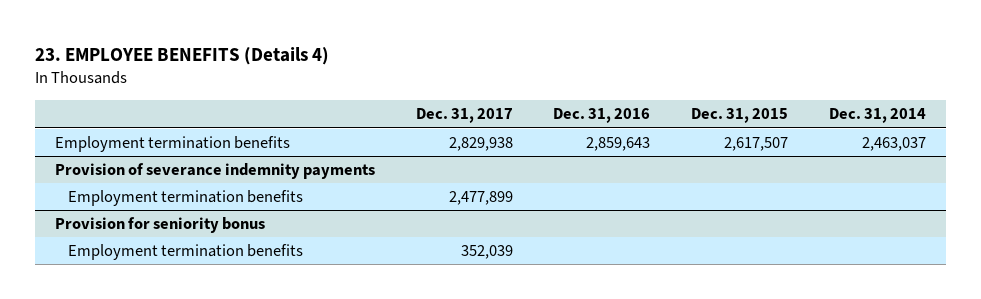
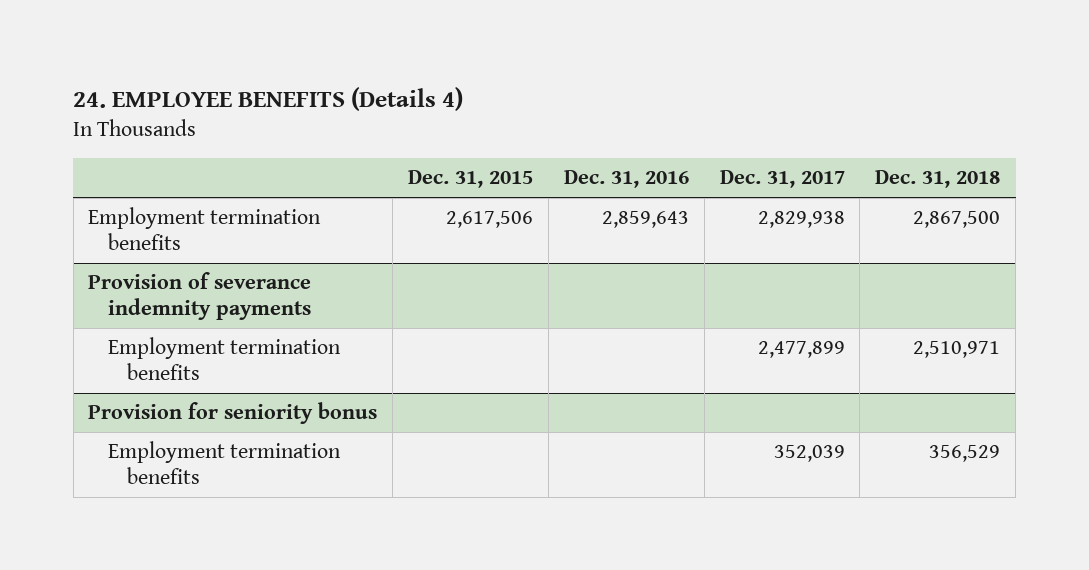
[34,46,329,65] 23. EMPLOYEE BENEFITS (Details 4) -> [73,86,464,111] 24. EMPLOYEE BENEFITS (Details 4)
[828,108,926,124] Dec. 31, 2014 -> none
none -> [875,170,1001,189] Dec. 31, 2018
[723,137,788,152] 2,617,507 -> [446,211,534,229] 2,617,506

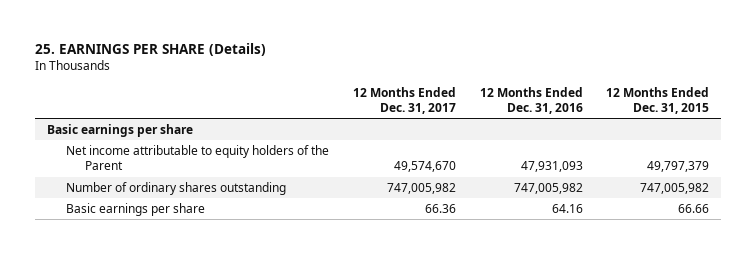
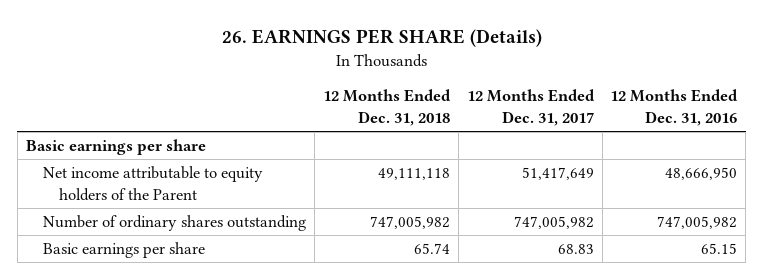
[35,42,267,56] 25. EARNINGS PER SHARE (Details) -> [221,29,542,48] 26. EARNINGS PER SHARE (Details)
[606,86,710,114] 12 Months Ended Dec. 31, 2015 -> none
none -> [322,89,451,127] 12 Months Ended Dec. 31, 2018
[393,161,456,173] 49,574,670 -> [521,167,594,181] 51,417,649
[520,161,583,173] 47,931,093 -> [665,167,738,181] 48,666,950
[424,204,456,214] 66.36 -> [557,244,594,255] 68.83
[551,204,583,214] 64.16 -> [701,243,738,255] 65.15

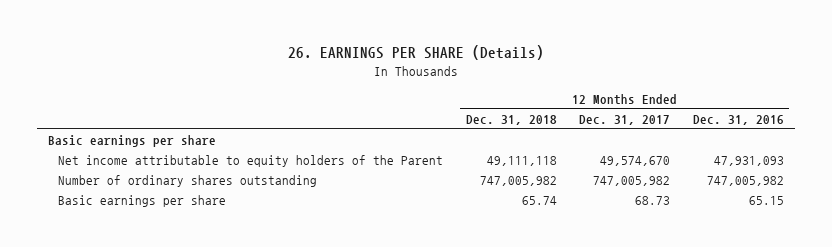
[521,167,594,181] 51,417,649 -> [600,156,671,167] 49,574,670
[665,167,738,181] 48,666,950 -> [713,156,784,167] 47,931,093
[557,244,594,255] 68.83 -> [635,196,671,206] 68.73

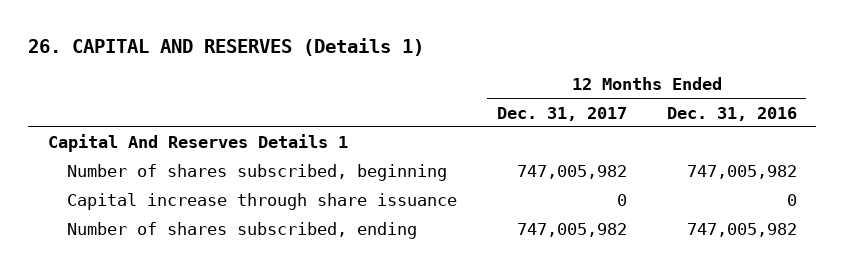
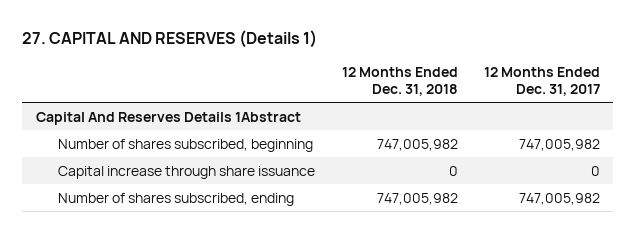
[27,38,424,57] 26. CAPITAL AND RESERVES (Details 1) -> [22,30,318,49] 27. CAPITAL AND RESERVES (Details 1)
[666,106,797,121] Dec. 31, 2016 -> none
none -> [341,66,458,96] 12 Months Ended Dec. 31, 2018
[47,134,348,153] Capital And Reserves Details 1 -> [35,111,301,125] Capital And Reserves Details 1Abstract

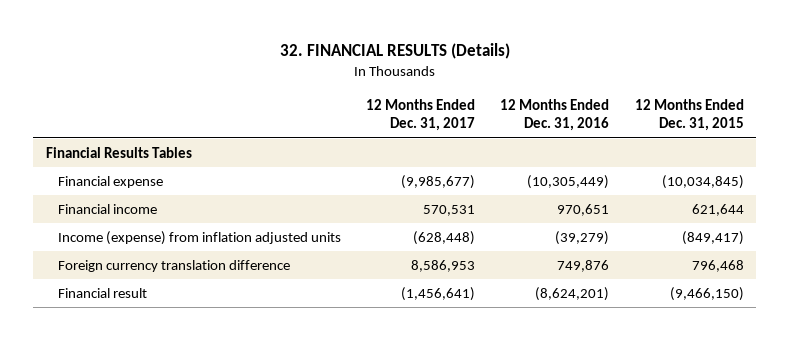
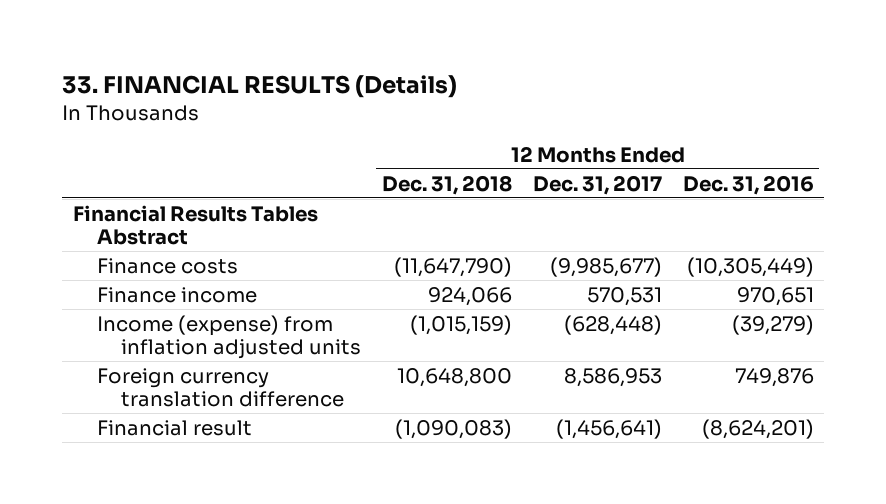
[279,43,510,60] 32. FINANCIAL RESULTS (Details) -> [62,75,458,99] 33. FINANCIAL RESULTS (Details)
[634,98,744,132] 12 Months Ended Dec. 31, 2015 -> none
none -> [381,174,512,195] Dec. 31, 2018
[45,146,192,158] Financial Results Tables -> [72,204,318,246] Financial Results Tables Abstract
[57,175,163,188] Financial expense -> [96,257,238,274] Finance costs
[57,203,157,214] Financial income -> [96,286,257,303] Finance income

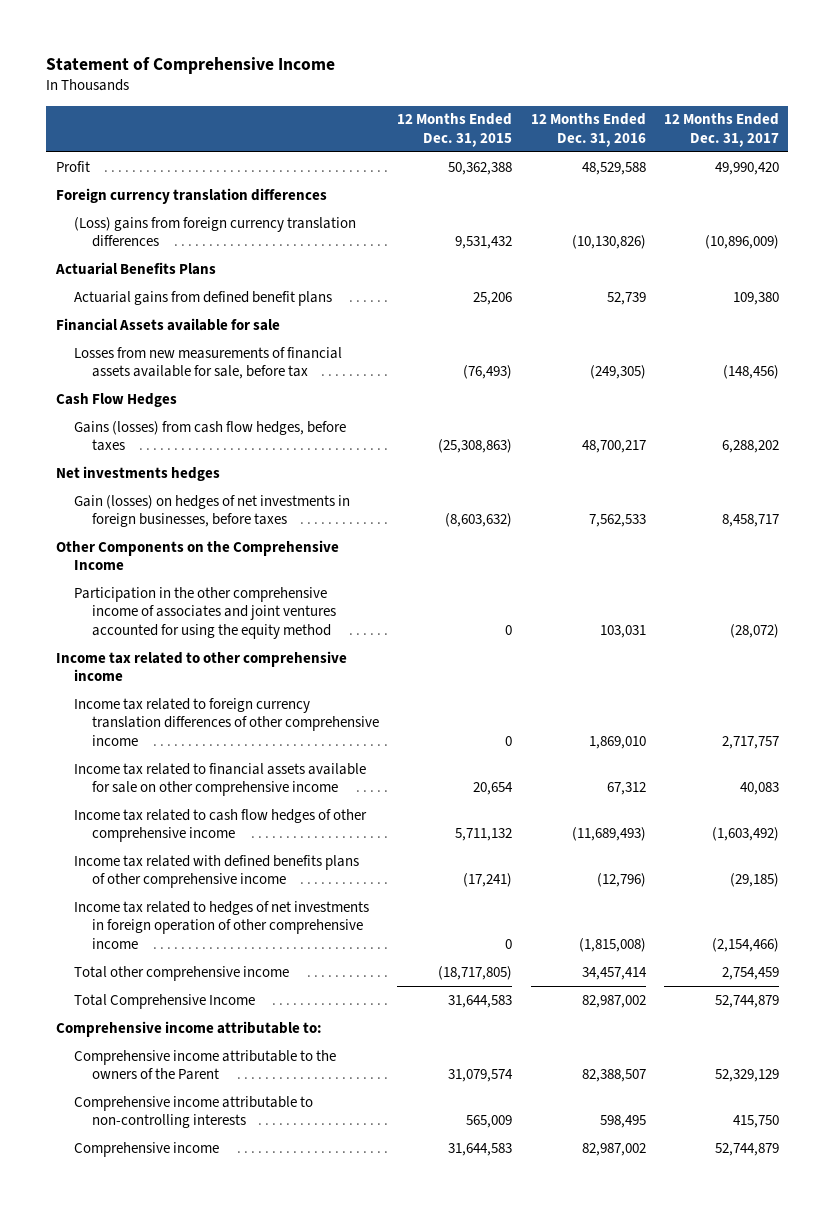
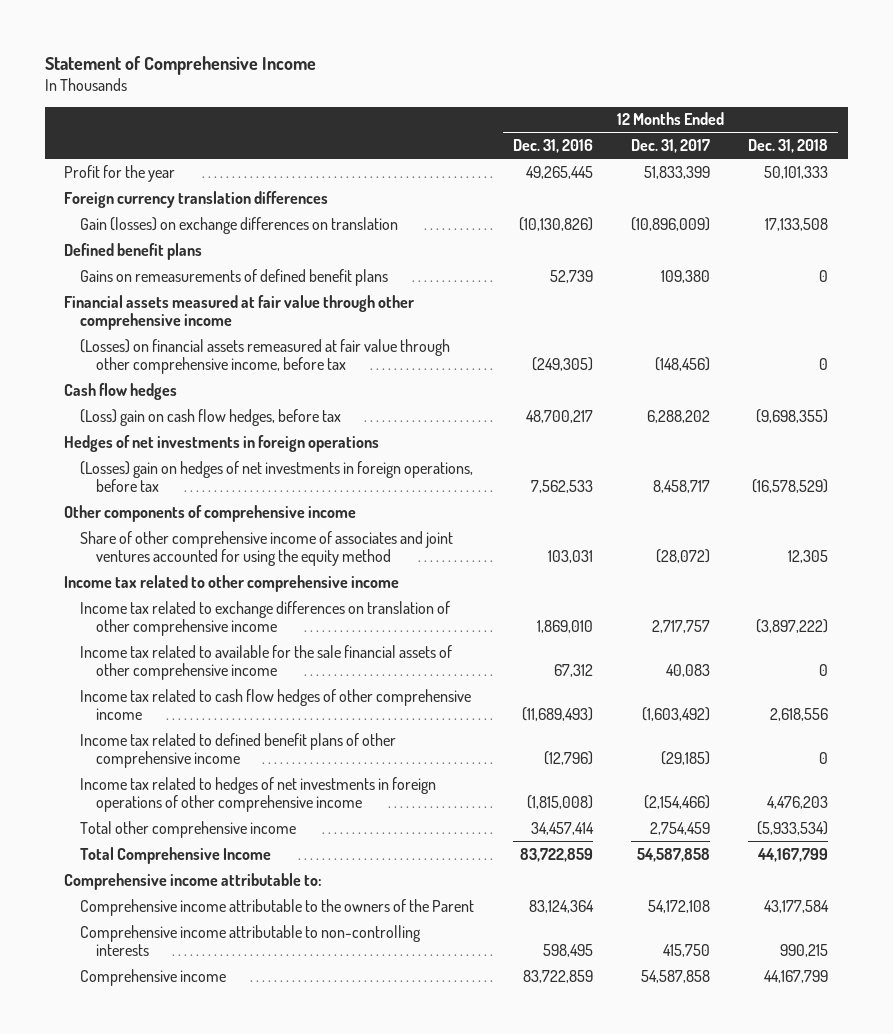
[397,113,513,148] 12 Months Ended Dec. 31, 2015 -> none
none -> [748,139,829,154] Dec. 31, 2018
[55,160,90,172] Profit -> [64,164,176,182] Profit for the year
[581,161,646,175] 48,529,588 -> [525,165,593,179] 49,265,445
[715,161,780,175] 49,990,420 -> [644,165,711,179] 51,833,399
[73,216,356,248] (Loss) gains from foreign currency translation differences -> [80,216,399,234] Gain (losses) on exchange differences on translation
[54,261,216,275] Actuarial Benefits Plans -> [64,242,203,260] Defined benefit plans
[73,290,332,306] Actuarial gains from defined benefit plans -> [80,268,389,286] Gains on remeasurements of defined benefit plans
[55,317,280,331] Financial Assets available for sale -> [64,294,415,330] Financial assets measured at fair value through other comprehensive income
[73,346,342,380] Losses from new measurements of financial assets available for sale, before tax -> [80,338,451,374] (Losses) on financial assets remeasured at fair value through other comprehensive income, before tax
[55,392,177,407] Cash Flow Hedges -> [64,382,178,400] Cash flow hedges
[73,420,346,452] Gains (losses) from cash flow hedges, before taxes -> [80,408,342,426] (Loss) gain on cash flow hedges, before tax
[55,465,220,481] Net investments hedges -> [64,434,380,452] Hedges of net investments in foreign operations
[73,494,350,528] Gain (losses) on hedges of net investments in foreign businesses, before taxes -> [80,460,474,492] (Losses) gain on hedges of net investments in foreign operations, before tax
[55,539,339,571] Other Components on the Comprehensive Income -> [64,504,357,522] Other components of comprehensive income
[73,586,336,640] Participation in the other comprehensive income of associates and joint ventures accounted for using the equity method -> [80,530,454,566] Share of other comprehensive income of associates and joint ventures accounted for using the equity method
[73,697,379,747] Income tax related to foreign currency translation differences of other comprehensive income -> [80,600,451,636] Income tax related to exchange differences on translation of other comprehensive income
[73,762,366,797] Income tax related to financial assets available for sale on other comprehensive income -> [80,644,453,680] Income tax related to available for the sale financial assets of other comprehensive income
[73,854,359,889] Income tax related with defined benefits plans of other comprehensive income -> [80,732,397,768] Income tax related to defined benefit plans of other comprehensive income
[73,900,369,950] Income tax related to hedges of net investments in foreign operation of other comprehensive income -> [80,776,437,812] Income tax related to hedges of net investments in foreign operations of other comprehensive income
[581,994,646,1008] 82,987,002 -> [519,847,593,862] 83,722,859
[715,994,780,1008] 52,744,879 -> [637,847,711,862] 54,587,858
[581,1069,646,1083] 82,388,507 -> [528,899,594,913] 83,124,364
[715,1069,780,1083] 52,329,129 -> [648,899,711,913] 54,172,108
[581,1142,646,1156] 82,987,002 -> [522,969,593,983] 83,722,859
[715,1142,780,1156] 52,744,879 -> [641,969,711,983] 54,587,858

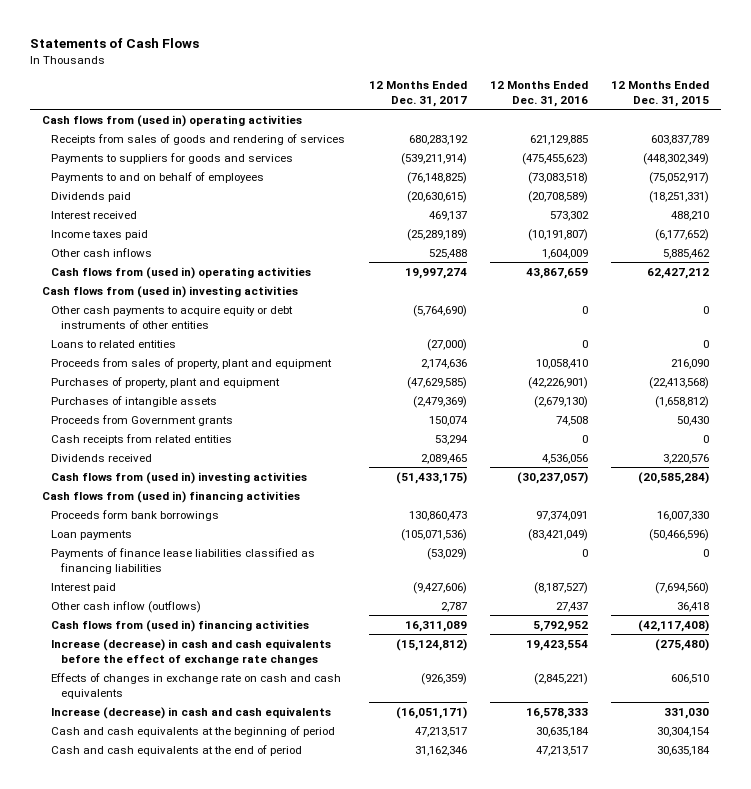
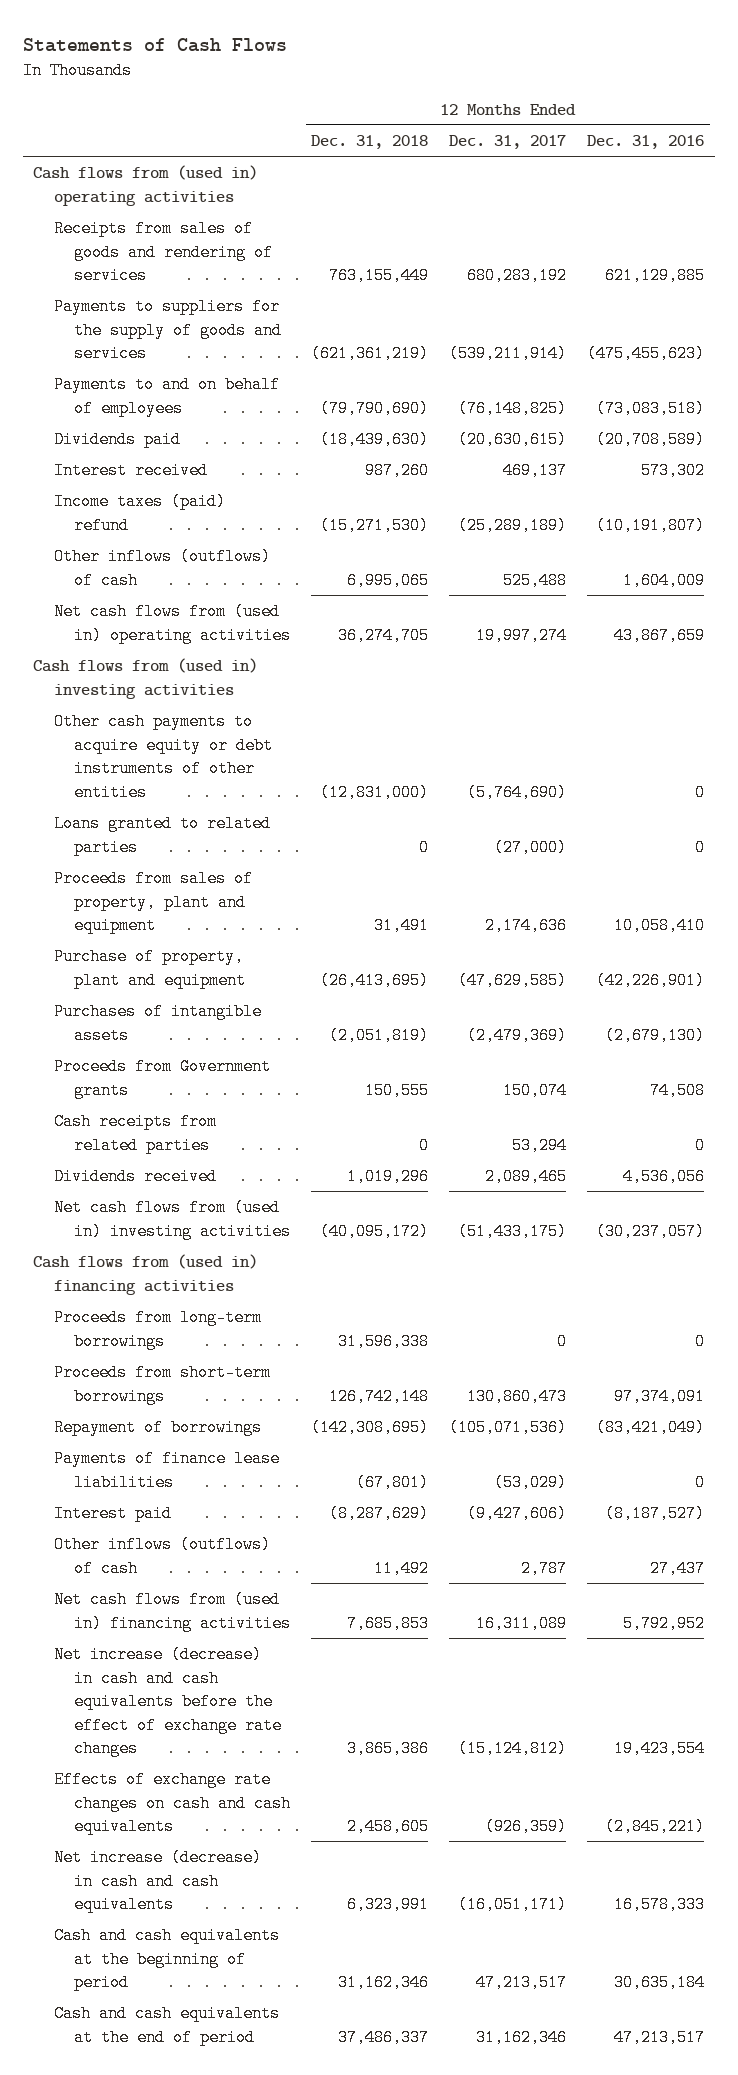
[611,80,710,107] 12 Months Ended Dec. 31, 2015 -> none
none -> [311,135,429,150] Dec. 31, 2018
[51,152,294,164] Payments to suppliers for goods and services -> [53,298,283,363] Payments to suppliers for the supply of goods and services
[51,229,149,240] Income taxes paid -> [53,493,226,534] Income taxes (paid) refund
[51,247,153,257] Other cash inflows -> [53,548,271,589] Other inflows (outflows) of cash
[51,266,312,279] Cash flows from (used in) operating activities -> [53,603,292,644] Net cash flows from (used in) operating activities
[51,339,177,348] Loans to related entities -> [53,815,271,856] Loans granted to related parties
[51,376,281,388] Purchases of property, plant and equipment -> [53,948,247,989] Purchase of property, plant and equipment
[51,433,233,445] Cash receipts from related entities -> [53,1113,217,1154] Cash receipts from related parties
[51,471,308,484] Cash flows from (used in) investing activities -> [53,1199,292,1240] Net cash flows from (used in) investing activities
none -> [53,1309,262,1350] Proceeds from long-term borrowings
[51,509,220,521] Proceeds form bank borrowings -> [53,1364,271,1405] Proceeds from short-term borrowings
[51,529,133,540] Loan payments -> [53,1419,262,1437] Repayment of borrowings
[51,547,316,574] Payments of finance lease liabilities classified as financing liabilities -> [53,1450,280,1491] Payments of finance lease liabilities
[51,600,202,613] Other cash inflow (outflows) -> [53,1536,271,1577] Other inflows (outflows) of cash
[51,619,310,632] Cash flows from (used in) financing activities -> [53,1591,292,1632] Net cash flows from (used in) financing activities
[51,638,332,665] Increase (decrease) in cash and cash equivalents before the effect of exchange rate changes -> [53,1646,283,1758] Net increase (decrease) in cash and cash equivalents before the effect of exchange rate changes
[51,672,342,699] Effects of changes in exchange rate on cash and cash equivalents -> [53,1771,292,1836] Effects of exchange rate changes on cash and cash equivalents
[51,706,332,719] Increase (decrease) in cash and cash equivalents -> [53,1849,262,1914] Net increase (decrease) in cash and cash equivalents

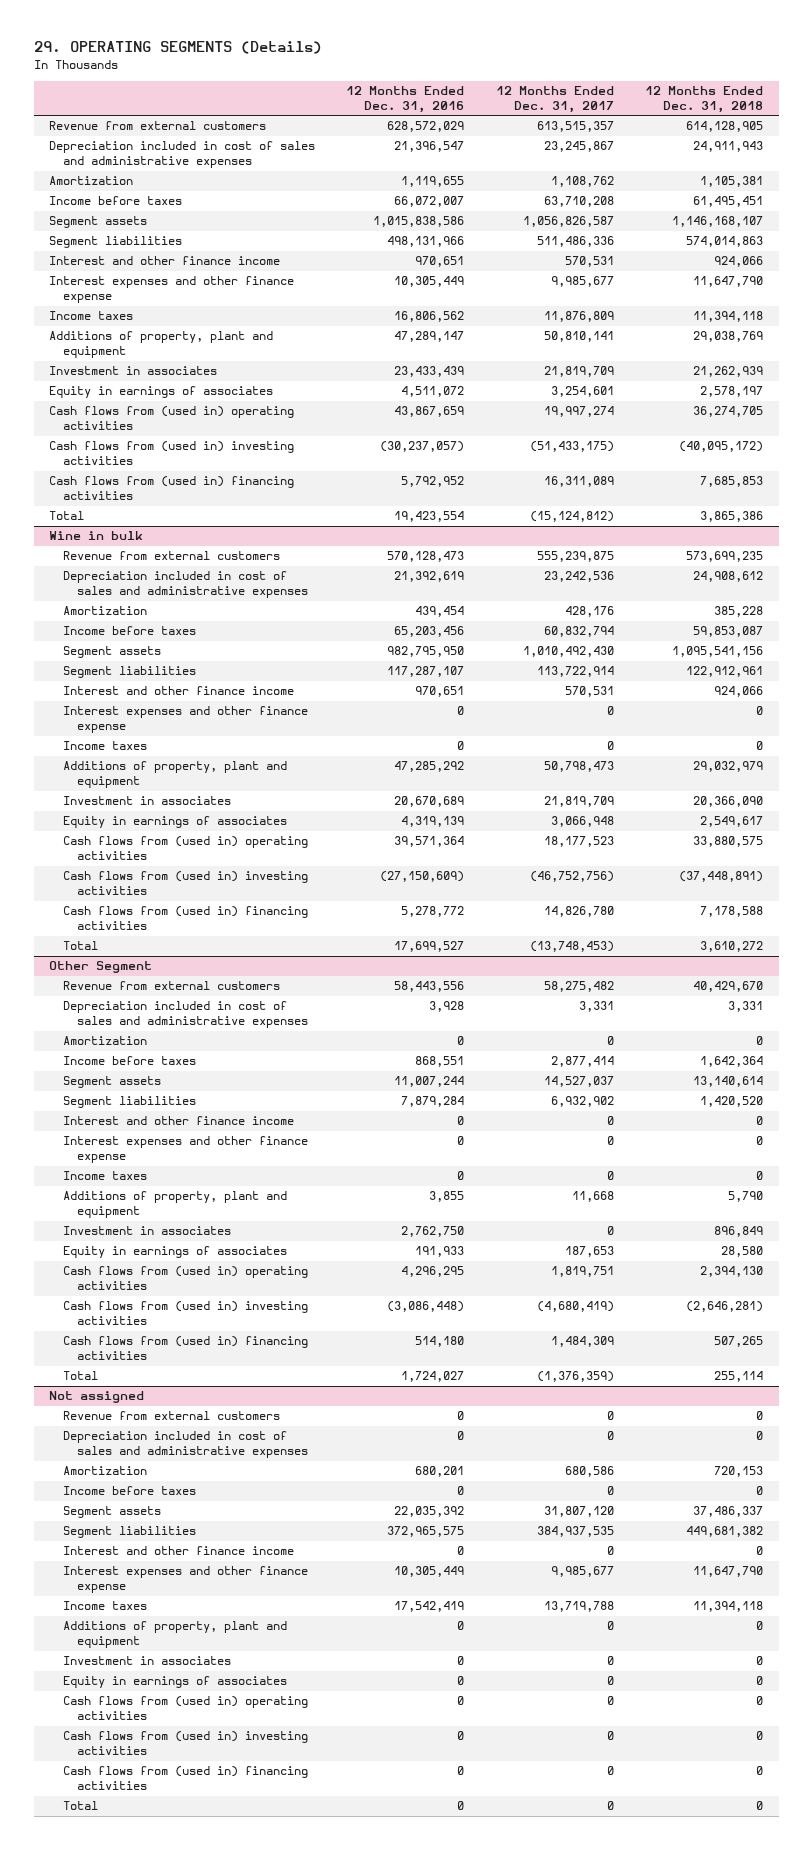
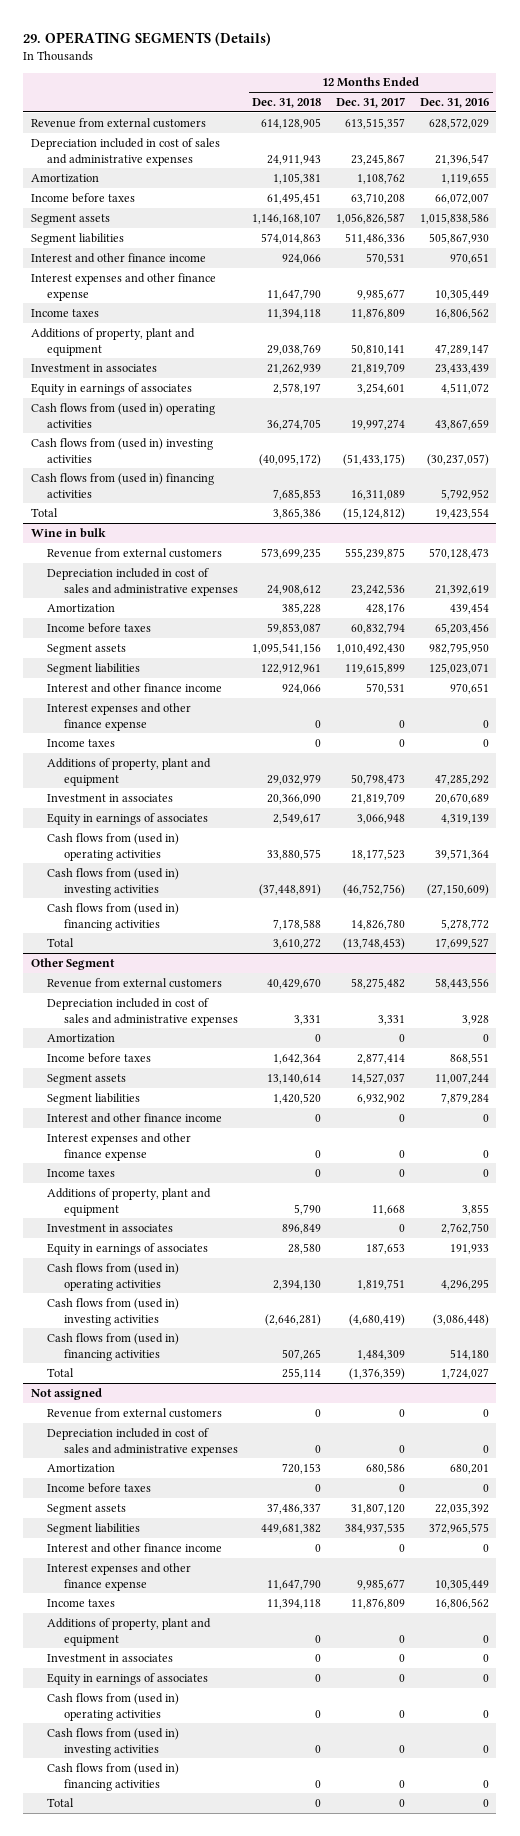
[387,236,465,248] 498,131,966 -> [428,232,489,244] 505,867,930
[387,666,465,678] 117,287,107 -> [428,662,489,674] 125,023,071
[536,666,614,678] 113,722,914 -> [345,662,406,674] 119,615,899
[394,1601,465,1613] 17,542,419 -> [434,1597,489,1609] 16,806,562
[543,1601,614,1613] 13,719,788 -> [351,1597,406,1609] 11,876,809

